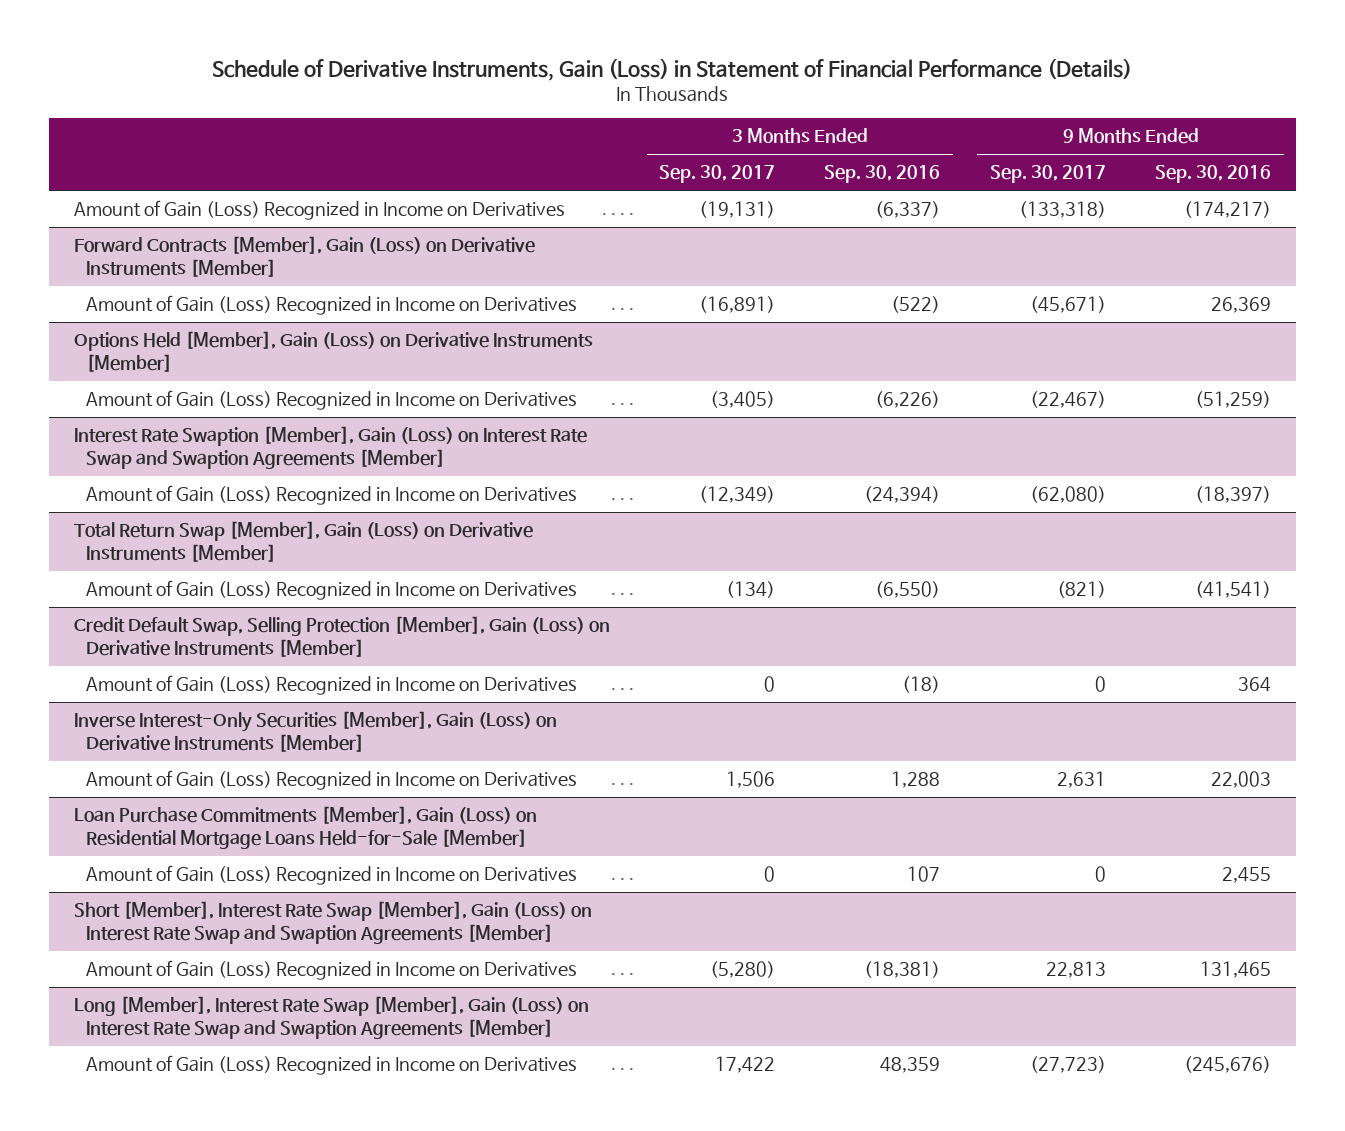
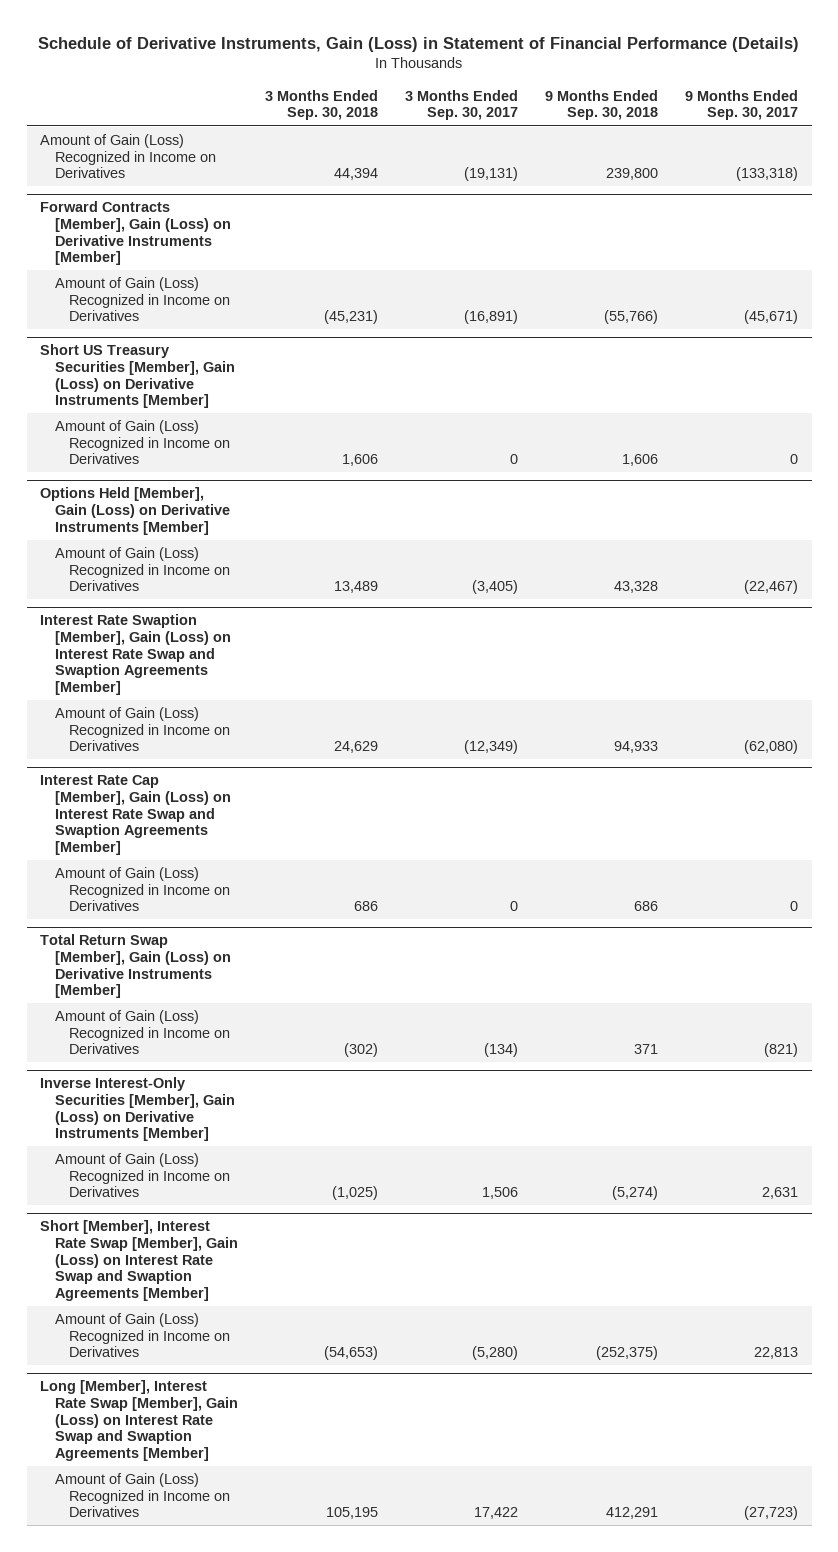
[824,165,941,184] Sep. 30, 2016 -> none
[1155,165,1272,184] Sep. 30, 2016 -> none
none -> [264,89,378,121] 3 Months Ended Sep. 30, 2018
none -> [544,89,658,121] 9 Months Ended Sep. 30, 2018
none -> [40,344,235,409] Short US Treasury Securities [Member], Gain (Loss) on Derivative Instruments [Member]
none -> [54,420,231,465] Amount of Gain (Loss) Recognized in Income on Derivatives
none -> [40,775,231,855] Interest Rate Cap [Member], Gain (Loss) on Interest Rate Swap and Swaption Agreements [Member]
none -> [54,867,231,912] Amount of Gain (Loss) Recognized in Income on Derivatives
[73,616,610,657] Credit Default Swap, Selling Protection [Member], Gain (Loss) on Derivative Instruments [Member] -> none
[86,675,578,696] Amount of Gain (Loss) Recognized in Income on Derivatives -> none
[73,806,537,849] Loan Purchase Commitments [Member], Gain (Loss) on Residential Mortgage Loans Held-for-Sale [Member] -> none
[86,865,578,886] Amount of Gain (Loss) Recognized in Income on Derivatives -> none

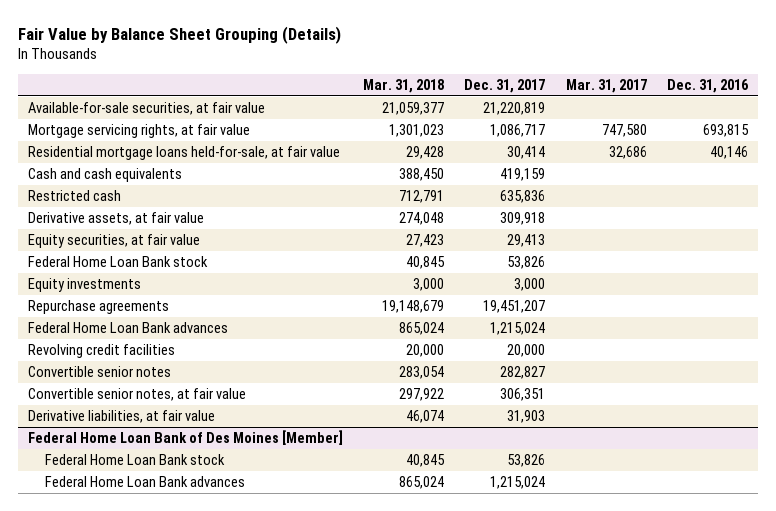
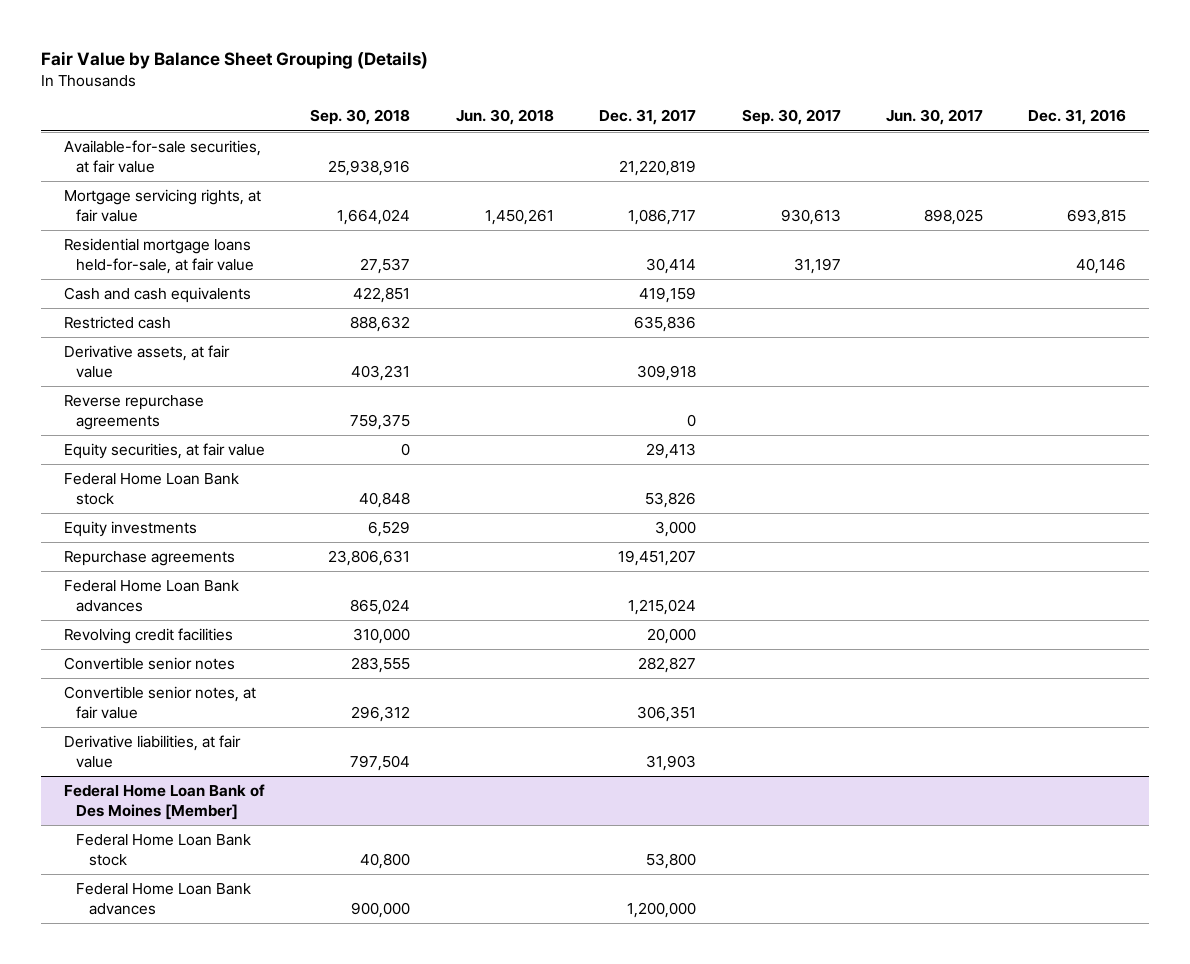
[363,78,445,93] Mar. 31, 2018 -> none
[565,78,647,93] Mar. 31, 2017 -> none
none -> [310,109,411,126] Sep. 30, 2018
none -> [455,109,554,126] Jun. 30, 2018
none -> [741,109,841,126] Sep. 30, 2017
none -> [885,109,983,126] Jun. 30, 2017
none -> [63,395,204,430] Reverse repurchase agreements
[507,453,546,467] 53,826 -> [646,852,697,869] 53,800
[490,475,546,489] 1,215,024 -> [627,901,697,918] 1,200,000

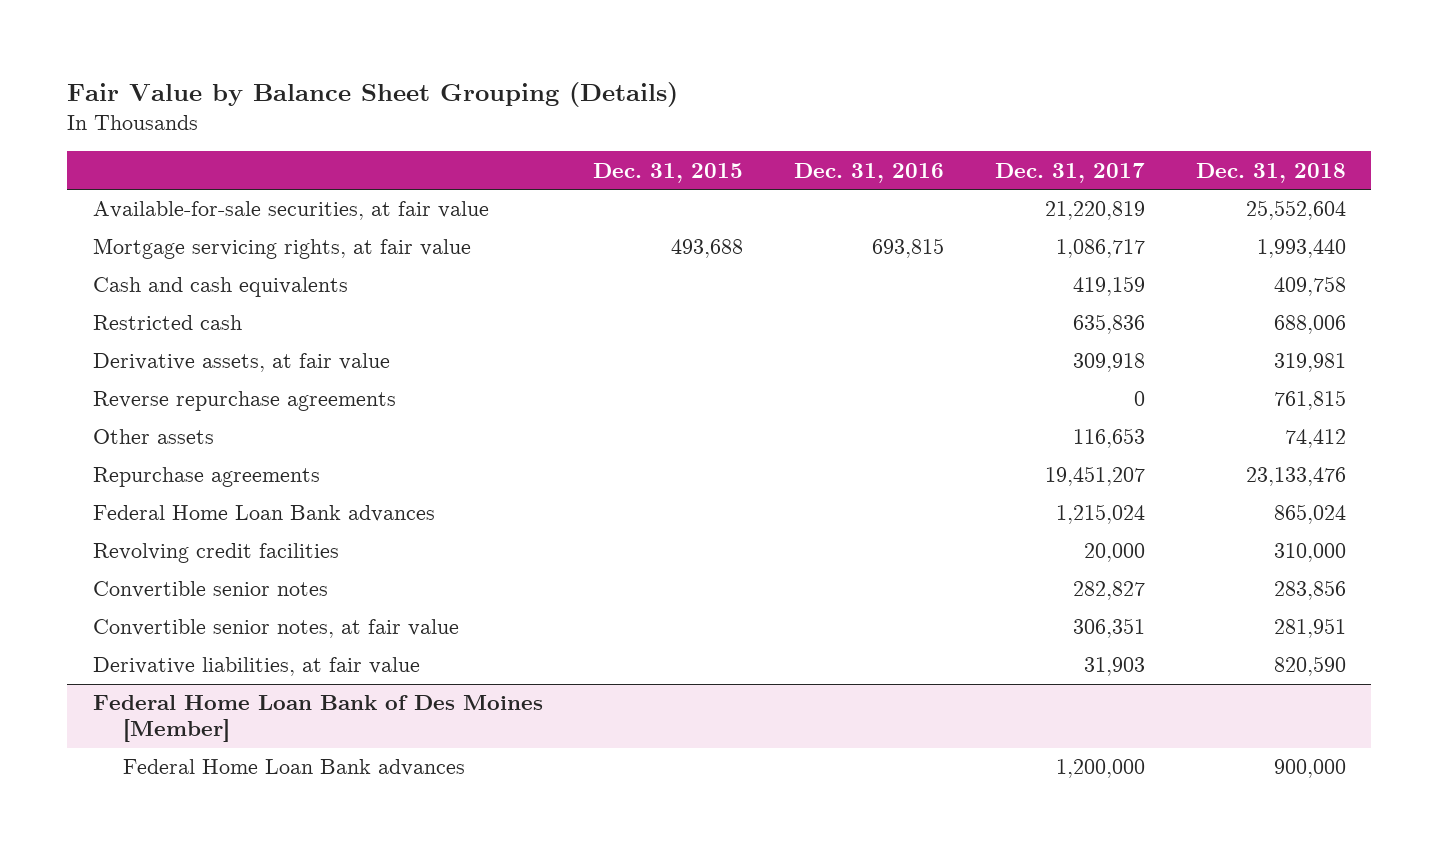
[310,109,411,126] Sep. 30, 2018 -> none
[455,109,554,126] Jun. 30, 2018 -> none
[741,109,841,126] Sep. 30, 2017 -> none
[885,109,983,126] Jun. 30, 2017 -> none
none -> [593,162,744,183] Dec. 31, 2015
none -> [1195,162,1346,183] Dec. 31, 2018
[63,238,255,274] Residential mortgage loans held-for-sale, at fair value -> none
[63,443,265,460] Equity securities, at fair value -> none
[63,473,239,505] Federal Home Loan Bank stock -> none
[63,521,197,538] Equity investments -> none
none -> [92,429,214,445] Other assets
[76,834,252,866] Federal Home Loan Bank stock -> none

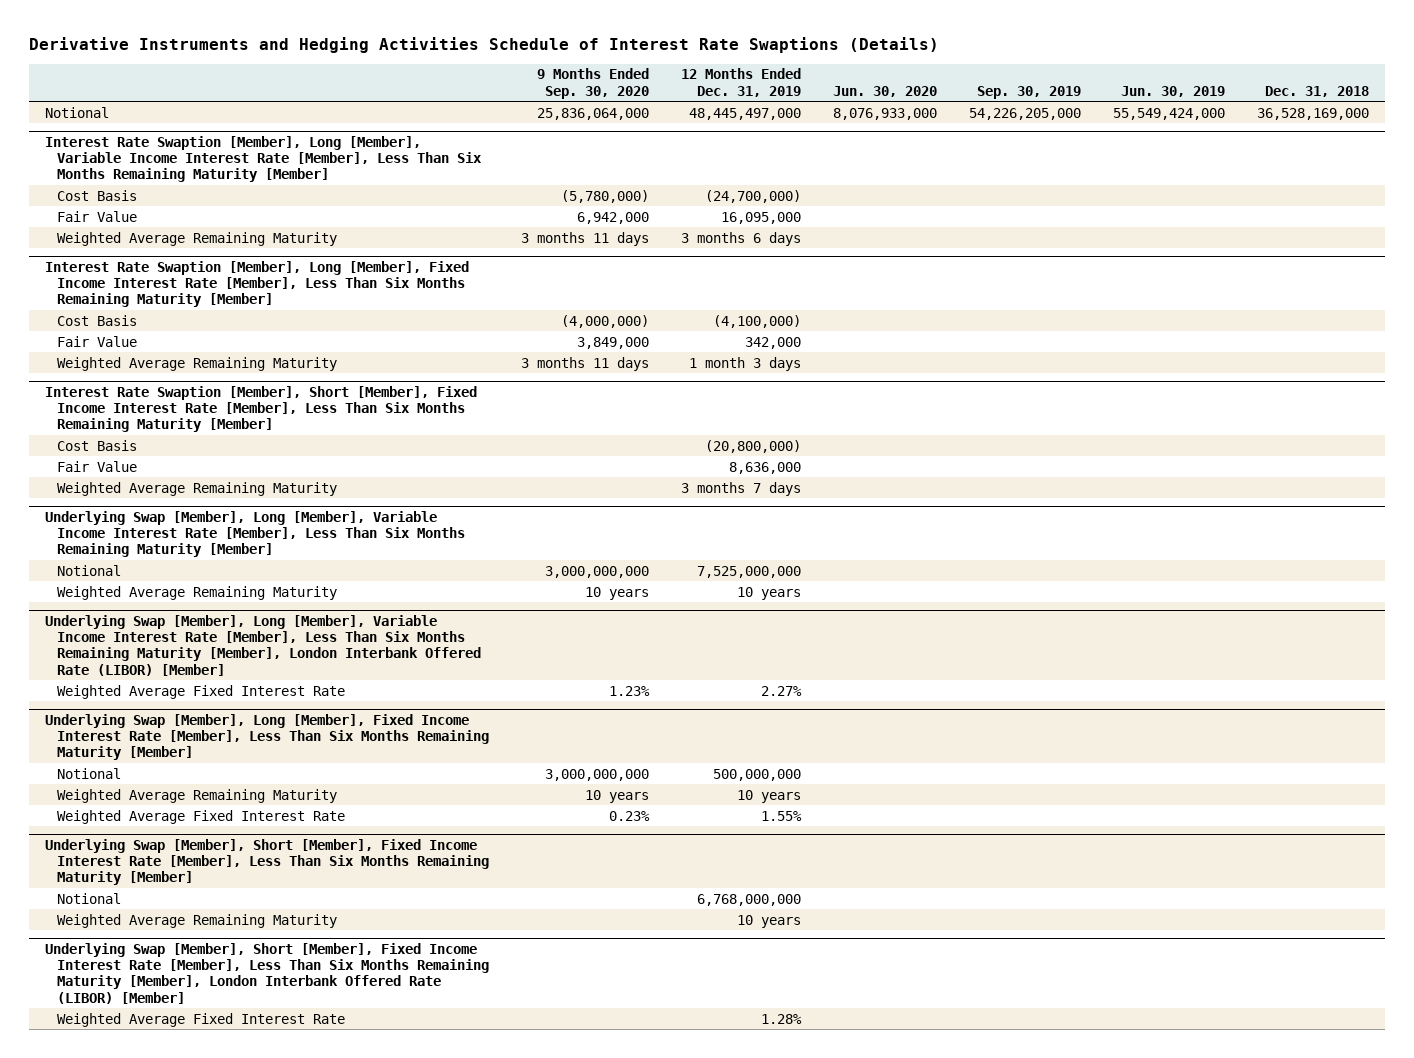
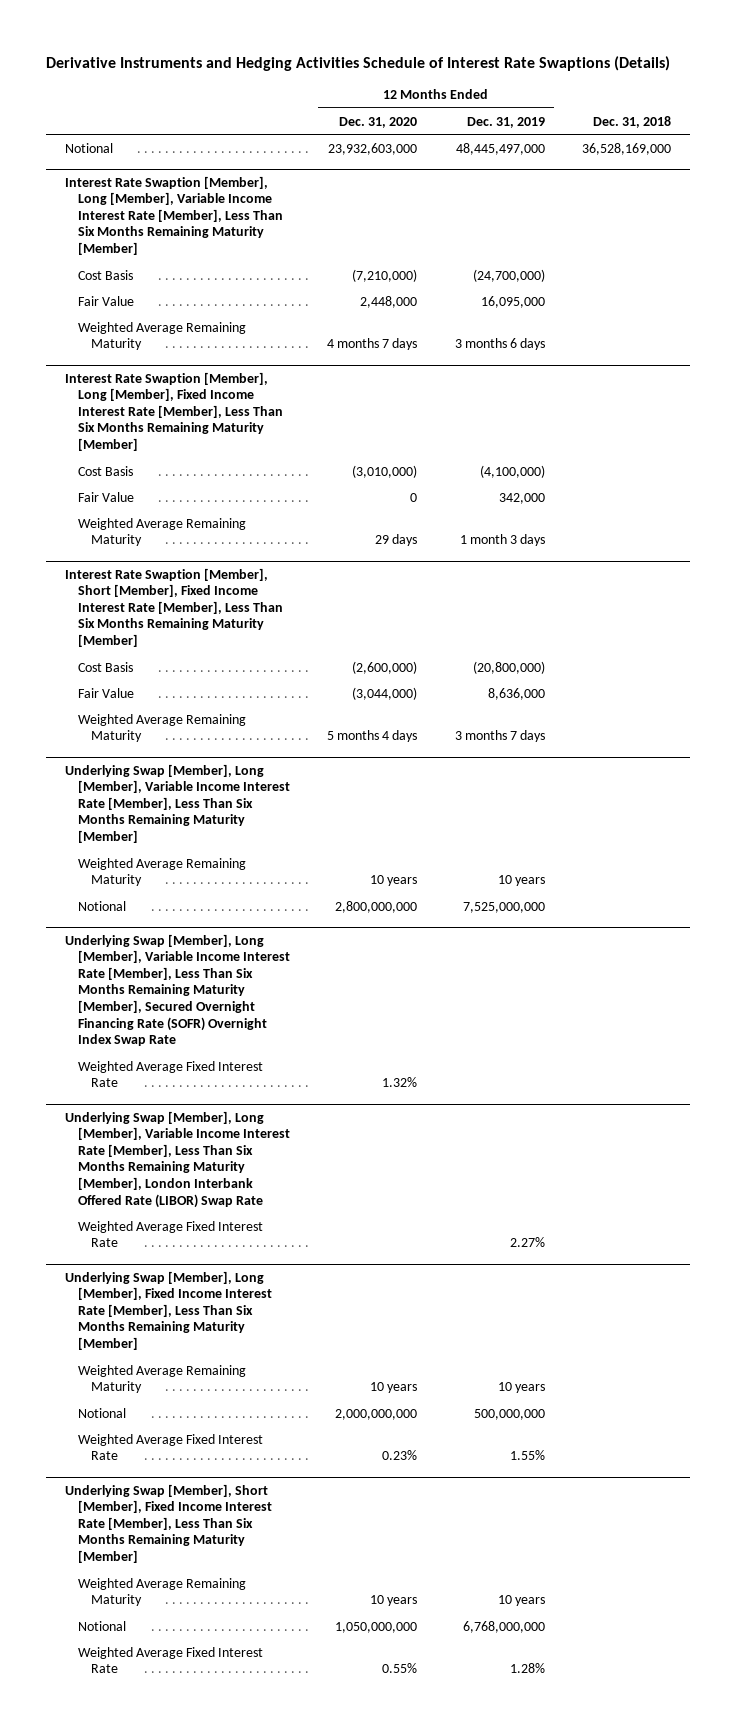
[537,68,650,99] 9 Months Ended Sep. 30, 2020 -> none
[833,85,938,97] Jun. 30, 2020 -> none
[977,85,1082,99] Sep. 30, 2019 -> none
[1121,85,1226,97] Jun. 30, 2019 -> none
none -> [339,116,418,128] Dec. 31, 2020
[56,564,121,576] Notional -> [77,900,126,911] Notional
none -> [64,933,290,1047] Underlying Swap [Member], Long [Member], Variable Income Interest Rate [Member], Less Than Six Months Remaining Maturity [Member], Secured Overnight Financing Rate (SOFR) Overnight Index Swap Rate
none -> [77,1060,263,1088] Weighted Average Fixed Interest Rate
[44,614,481,676] Underlying Swap [Member], Long [Member], Variable Income Interest Rate [Member], Less Than Six Months Remaining Maturity [Member], London Interbank Offered Rate (LIBOR) [Member] -> [64,1110,290,1208] Underlying Swap [Member], Long [Member], Variable Income Interest Rate [Member], Less Than Six Months Remaining Maturity [Member], London Interbank Offered Rate (LIBOR) Swap Rate
[56,767,121,779] Notional -> [77,1407,126,1418] Notional
[44,942,489,1004] Underlying Swap [Member], Short [Member], Fixed Income Interest Rate [Member], Less Than Six Months Remaining Maturity [Member], London Interbank Offered Rate (LIBOR) [Member] -> none
[56,892,121,904] Notional -> [77,1620,126,1631] Notional

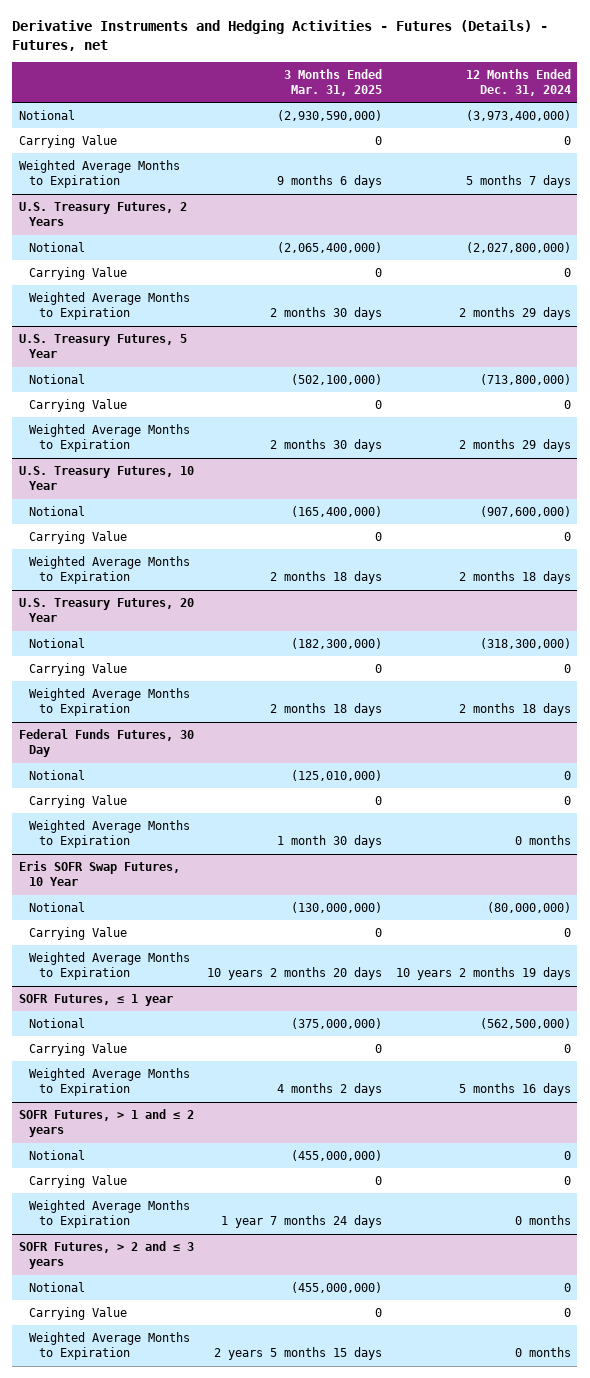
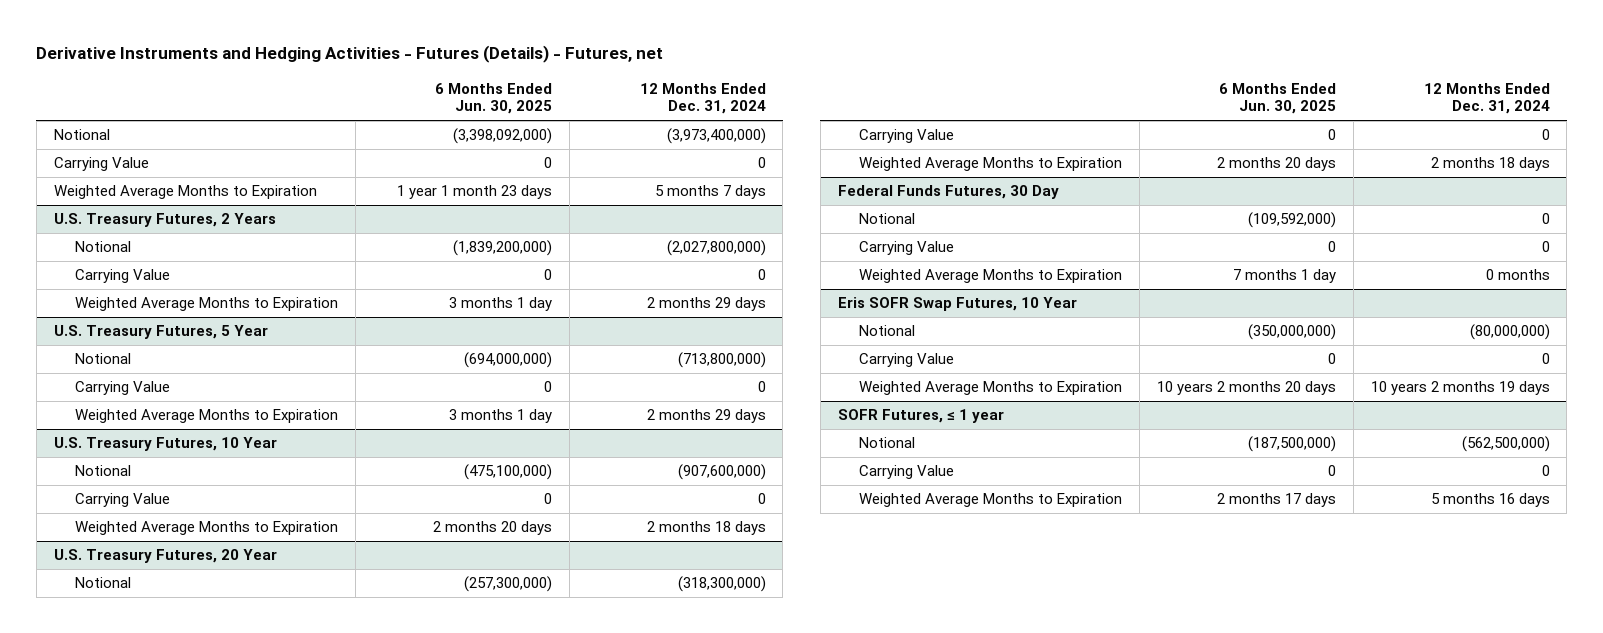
[284,68,383,97] 3 Months Ended Mar. 31, 2025 -> none
none -> [434,82,552,115] 6 Months Ended Jun. 30, 2025
[18,1108,194,1138] SOFR Futures, > 1 and ≤ 2 years -> none
[28,1149,85,1160] Notional -> none
[28,1174,127,1188] Carrying Value -> none
[28,1199,190,1229] Weighted Average Months to Expiration -> none
[18,1240,194,1270] SOFR Futures, > 2 and ≤ 3 years -> none
[28,1281,85,1292] Notional -> none
[28,1306,127,1320] Carrying Value -> none
[28,1331,190,1361] Weighted Average Months to Expiration -> none

